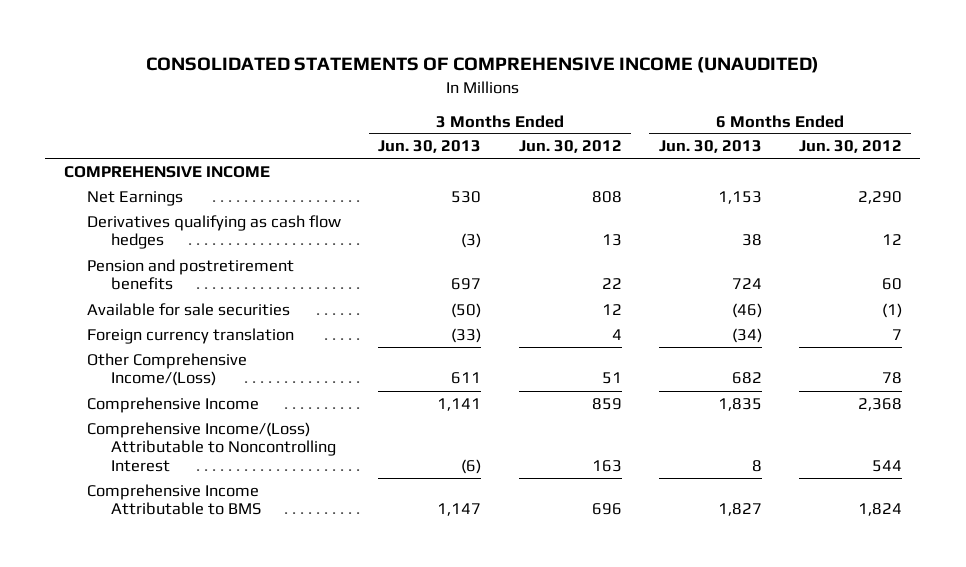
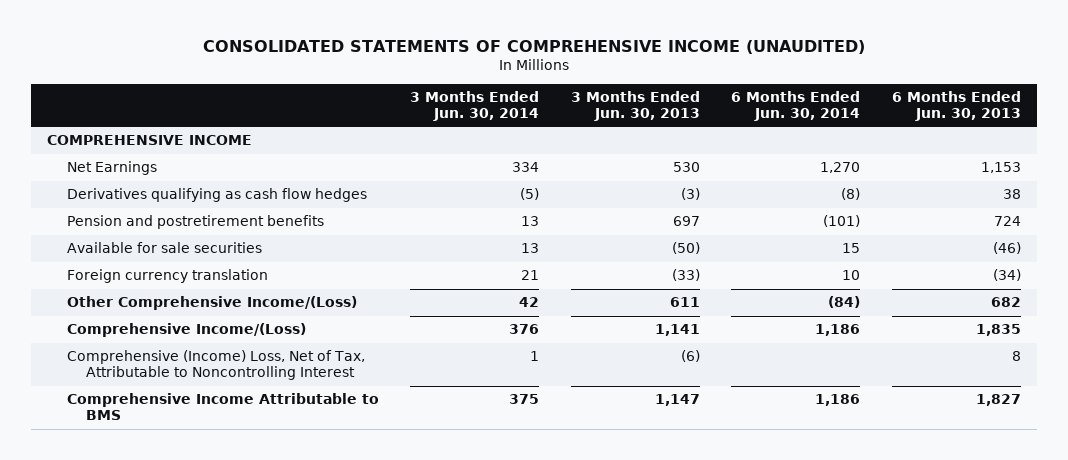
[518,140,622,154] Jun. 30, 2012 -> none
[798,140,902,154] Jun. 30, 2012 -> none
none -> [410,90,540,122] 3 Months Ended Jun. 30, 2014
none -> [731,90,861,122] 6 Months Ended Jun. 30, 2014
[87,396,260,413] Comprehensive Income -> [66,323,306,338] Comprehensive Income/(Loss)
[87,421,336,473] Comprehensive Income/(Loss) Attributable to Noncontrolling Interest -> [66,350,365,381] Comprehensive (Income) Loss, Net of Tax, Attributable to Noncontrolling Interest

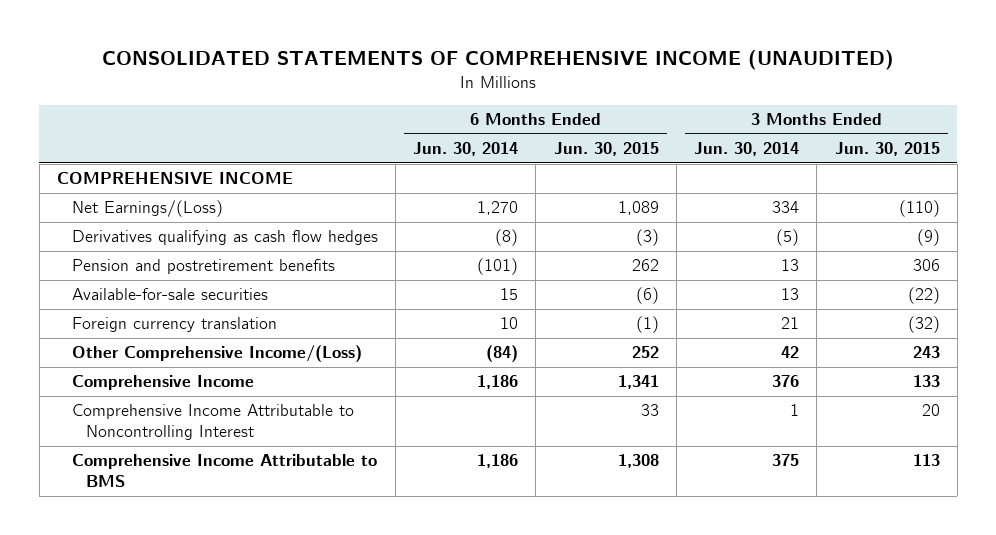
[570,90,700,122] 3 Months Ended Jun. 30, 2013 -> none
[892,90,1022,122] 6 Months Ended Jun. 30, 2013 -> none
none -> [553,141,659,156] Jun. 30, 2015
none -> [834,141,940,156] Jun. 30, 2015
[66,161,157,176] Net Earnings -> [71,200,223,218] Net Earnings/(Loss)
[66,242,262,254] Available for sale securities -> [71,288,268,301] Available-for-sale securities
[66,323,306,338] Comprehensive Income/(Loss) -> [71,375,254,391] Comprehensive Income
[66,350,365,381] Comprehensive (Income) Loss, Net of Tax, Attributable to Noncontrolling Interest -> [71,404,354,441] Comprehensive Income Attributable to Noncontrolling Interest

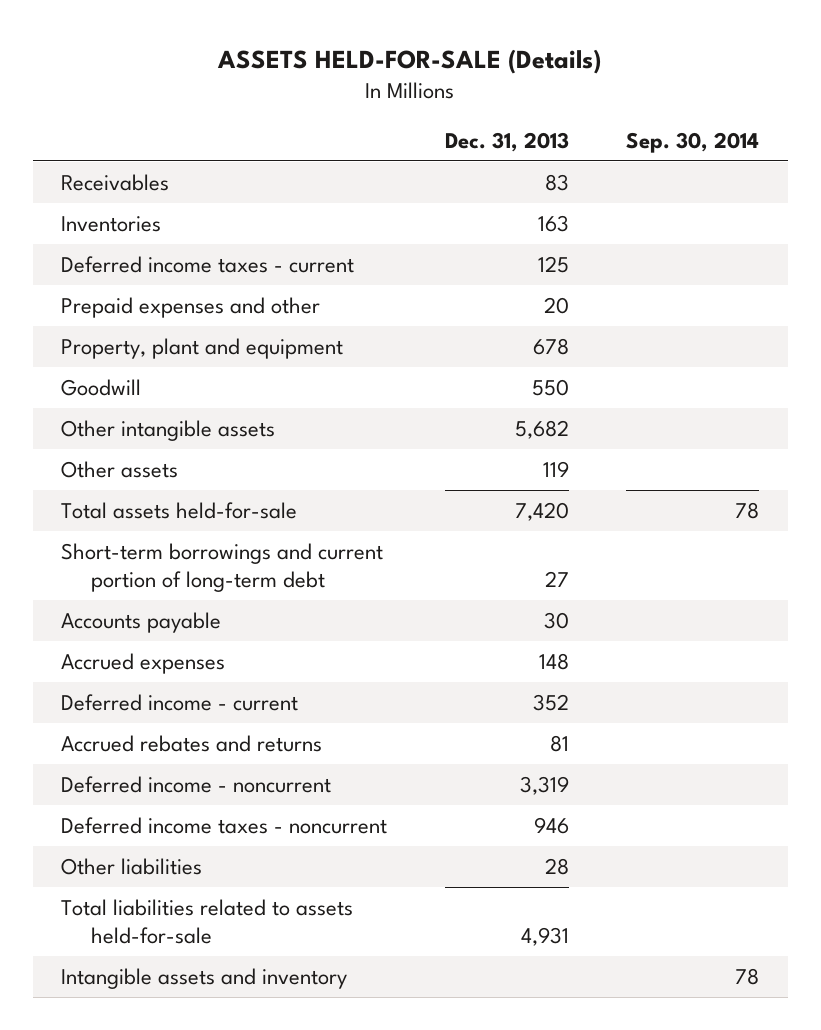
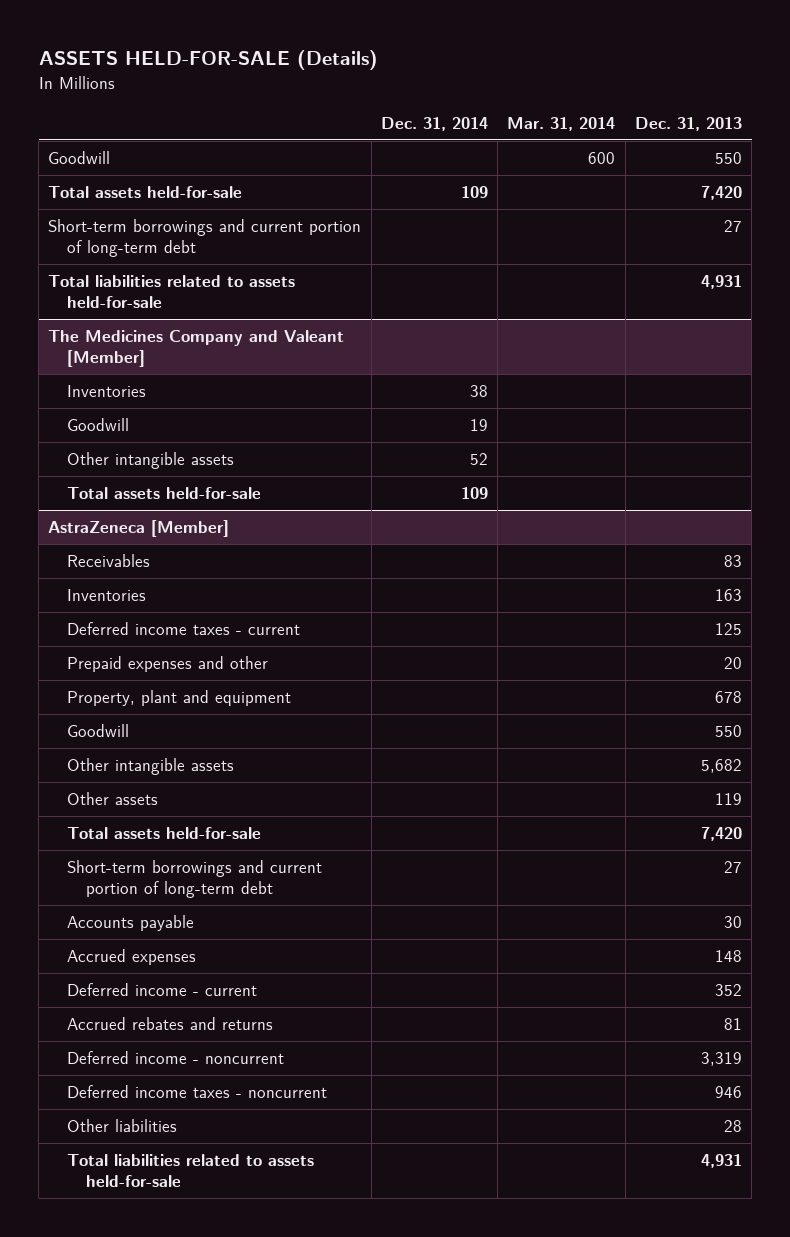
[626,131,760,153] Sep. 30, 2014 -> none
none -> [380,116,488,131] Dec. 31, 2014
none -> [507,116,616,131] Mar. 31, 2014
none -> [48,150,111,164] Goodwill
none -> [48,185,243,198] Total assets held-for-sale
none -> [48,218,362,258] Short-term borrowings and current portion of long-term debt
none -> [48,274,296,309] Total liabilities related to assets held-for-sale
none -> [48,329,345,368] The Medicines Company and Valeant [Member]
none -> [67,384,147,397] Inventories
none -> [67,417,130,431] Goodwill
none -> [67,451,235,469] Other intangible assets
none -> [67,486,262,499] Total assets held-for-sale
none -> [48,519,230,537] AstraZeneca [Member]
[61,967,348,989] Intangible assets and inventory -> none

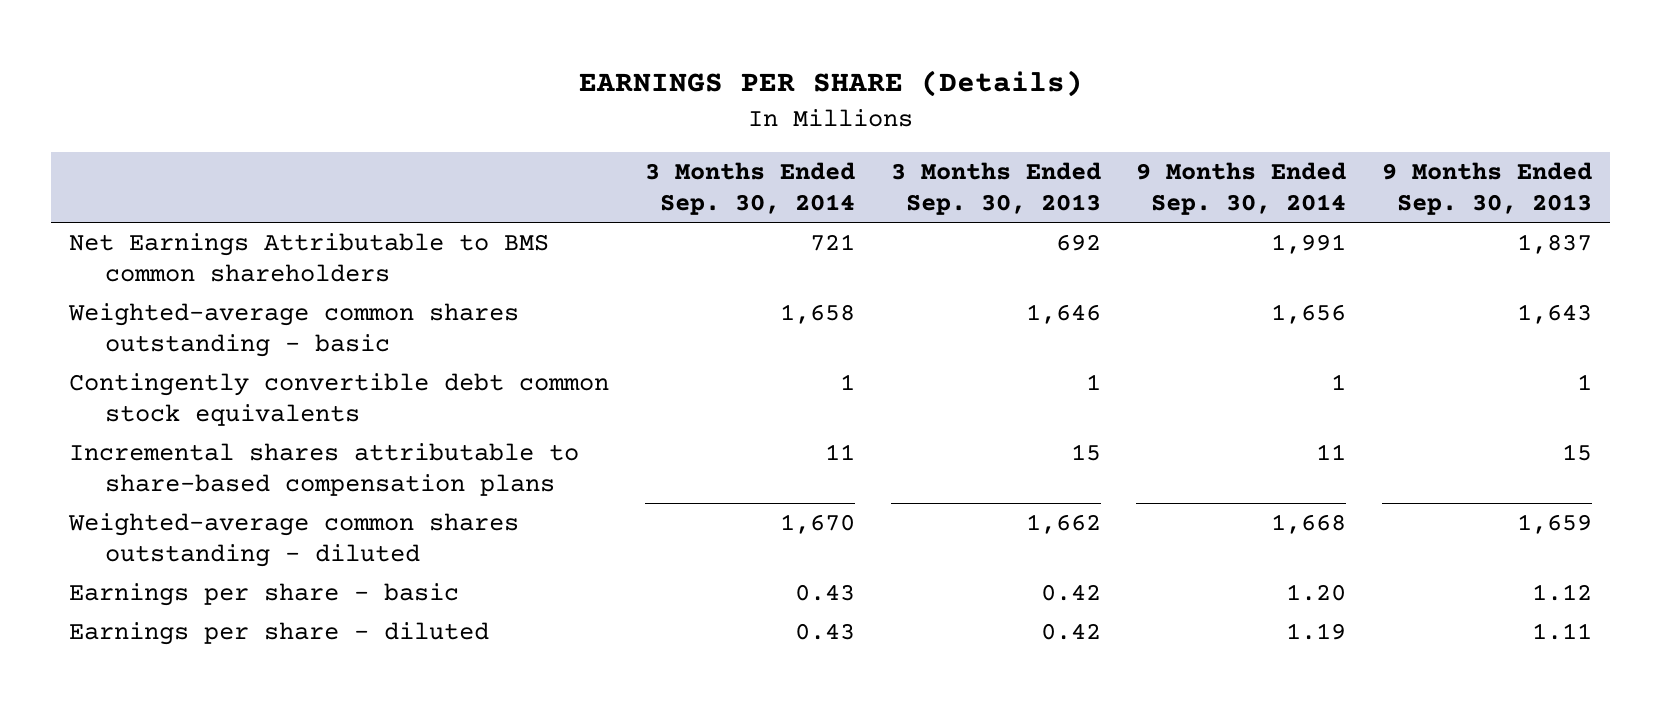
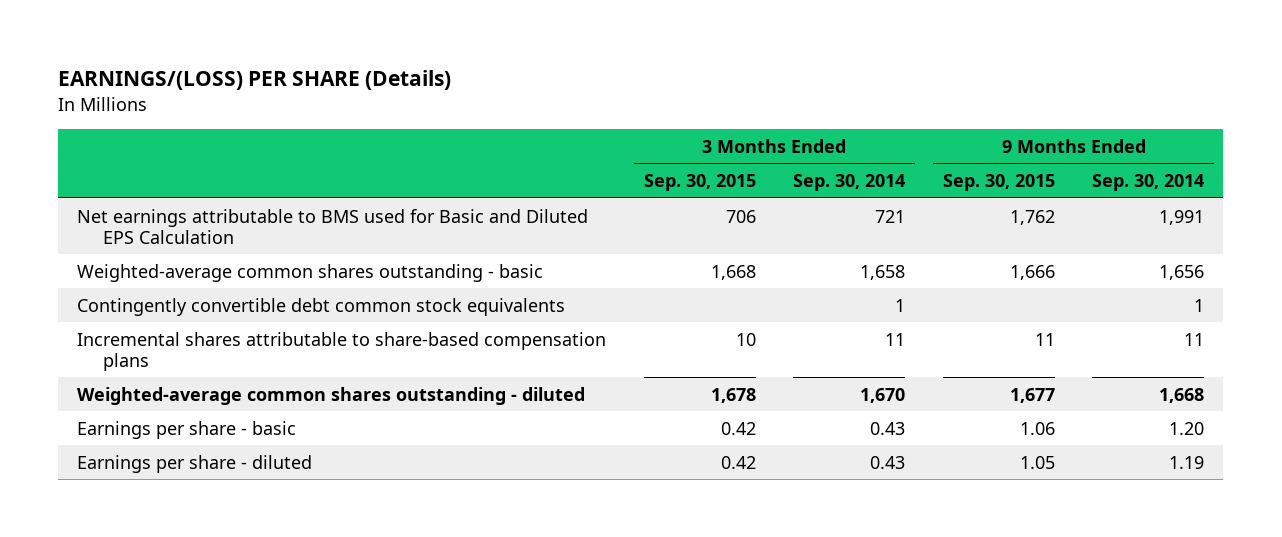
[578,70,1083,98] EARNINGS PER SHARE (Details) -> [58,70,452,91] EARNINGS/(LOSS) PER SHARE (Details)
[890,161,1101,215] 3 Months Ended Sep. 30, 2013 -> none
[1381,161,1592,215] 9 Months Ended Sep. 30, 2013 -> none
none -> [643,174,756,192] Sep. 30, 2015
none -> [942,174,1055,192] Sep. 30, 2015
[69,233,550,283] Net Earnings Attributable to BMS common shareholders -> [77,208,589,244] Net earnings attributable to BMS used for Basic and Diluted EPS Calculation

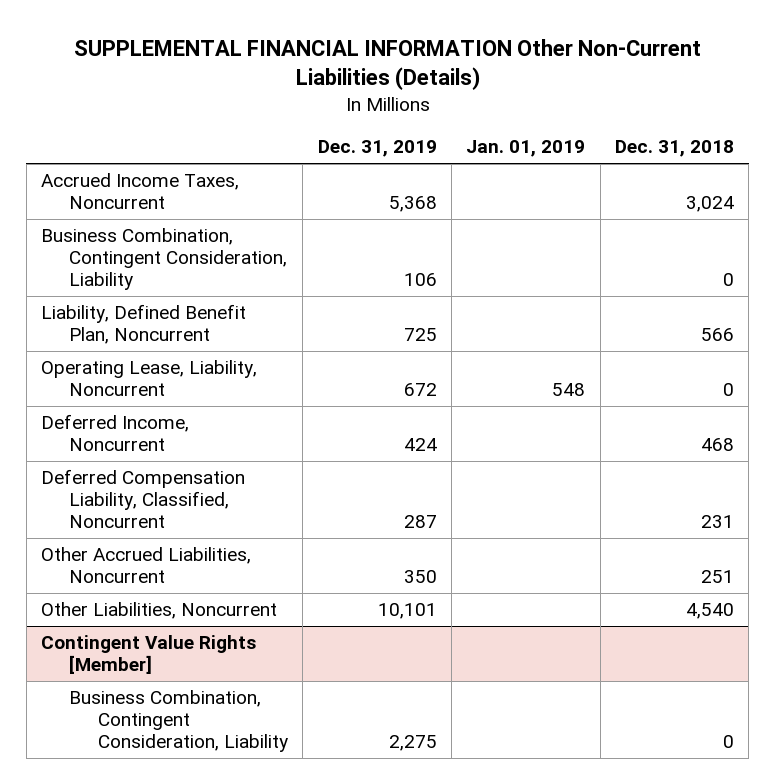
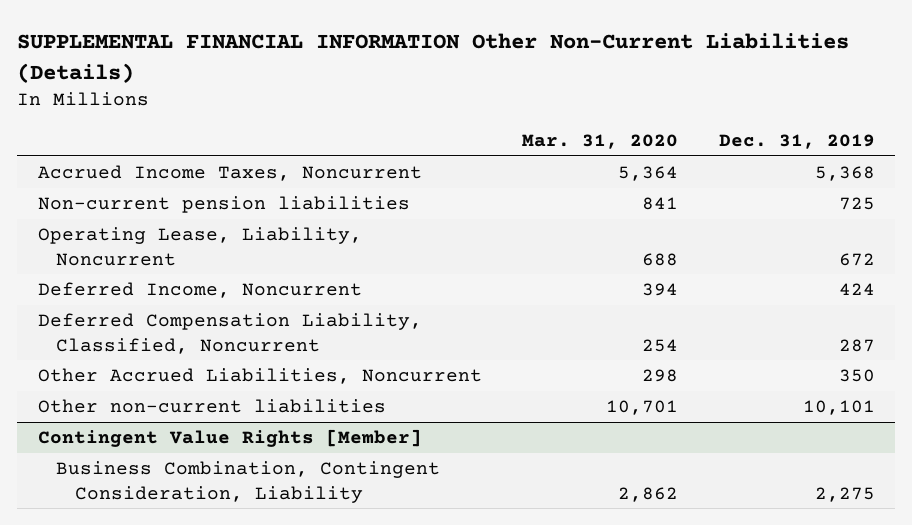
[466,140,586,158] Jan. 01, 2019 -> none
[614,140,734,158] Dec. 31, 2018 -> none
none -> [522,134,679,150] Mar. 31, 2020
[41,228,288,291] Business Combination, Contingent Consideration, Liability -> none
[41,304,247,345] Liability, Defined Benefit Plan, Noncurrent -> [37,196,410,214] Non-current pension liabilities
[41,602,278,620] Other Liabilities, Noncurrent -> [37,399,386,414] Other non-current liabilities

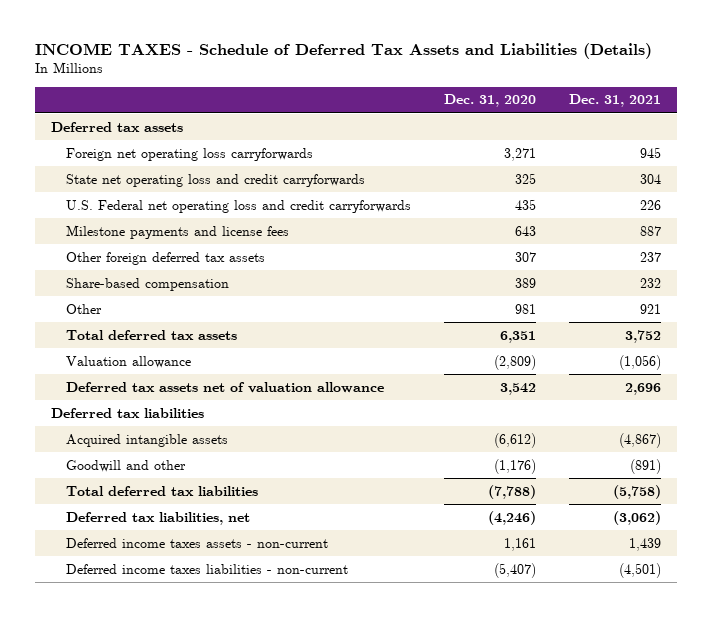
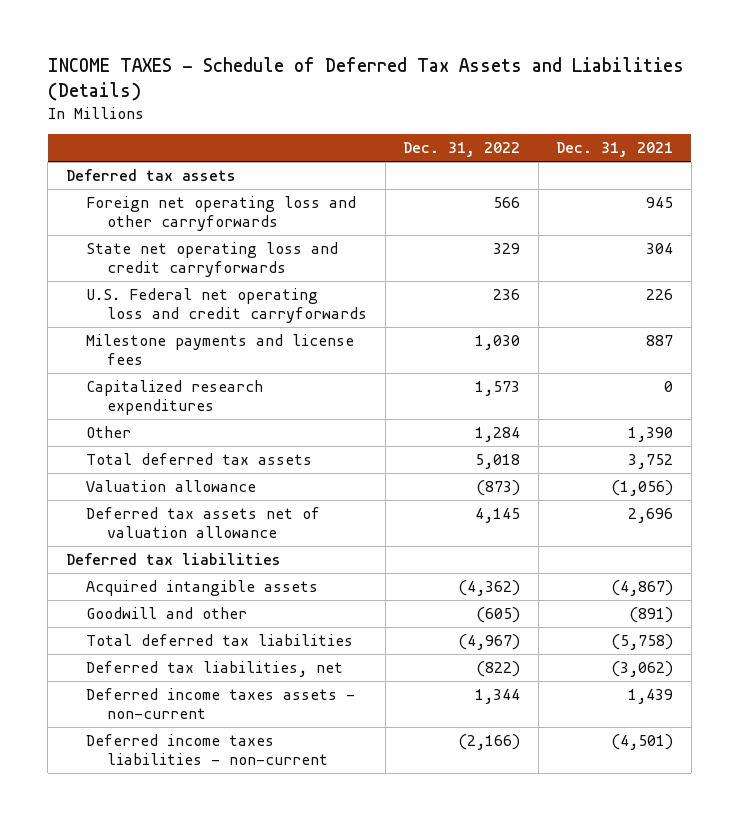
[443,94,536,108] Dec. 31, 2020 -> none
none -> [403,142,521,158] Dec. 31, 2022
[65,147,313,161] Foreign net operating loss carryforwards -> [86,195,357,232] Foreign net operating loss and other carryforwards
[65,251,265,265] Other foreign deferred tax assets -> none
[65,277,229,291] Share-based compensation -> none
none -> [86,379,264,416] Capitalized research expenditures
[639,303,661,314] 921 -> [628,426,674,442] 1,390

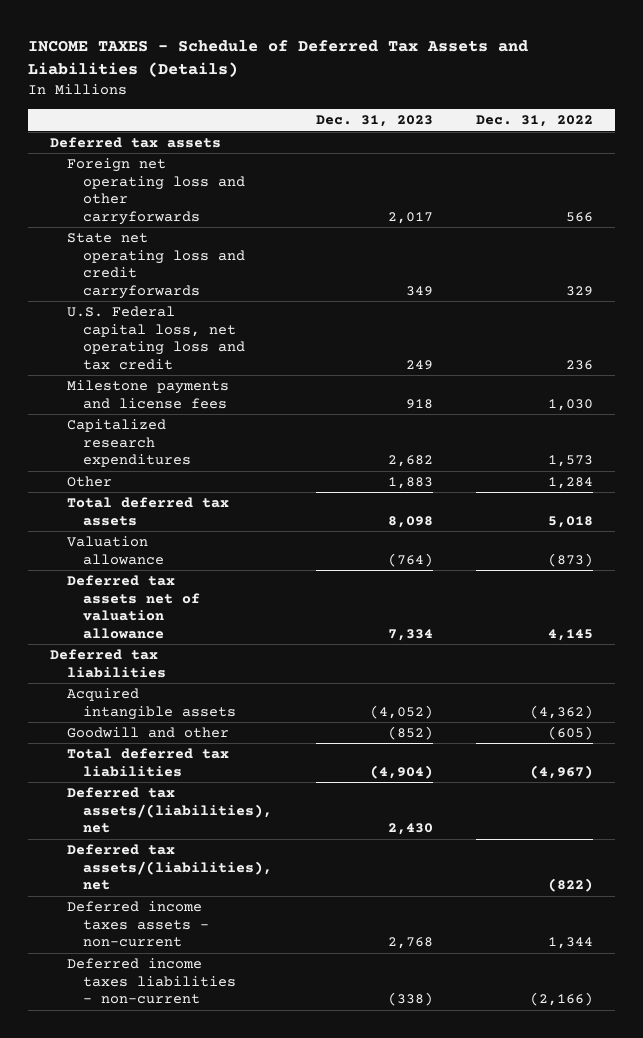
[556,142,674,158] Dec. 31, 2021 -> none
none -> [315,115,433,128] Dec. 31, 2023
[86,287,368,324] U.S. Federal net operating loss and credit carryforwards -> [66,306,246,370] U.S. Federal capital loss, net operating loss and tax credit
none -> [66,787,273,834] Deferred tax assets/(liabilities), net
[86,660,344,677] Deferred tax liabilities, net -> [66,844,273,891] Deferred tax assets/(liabilities), net

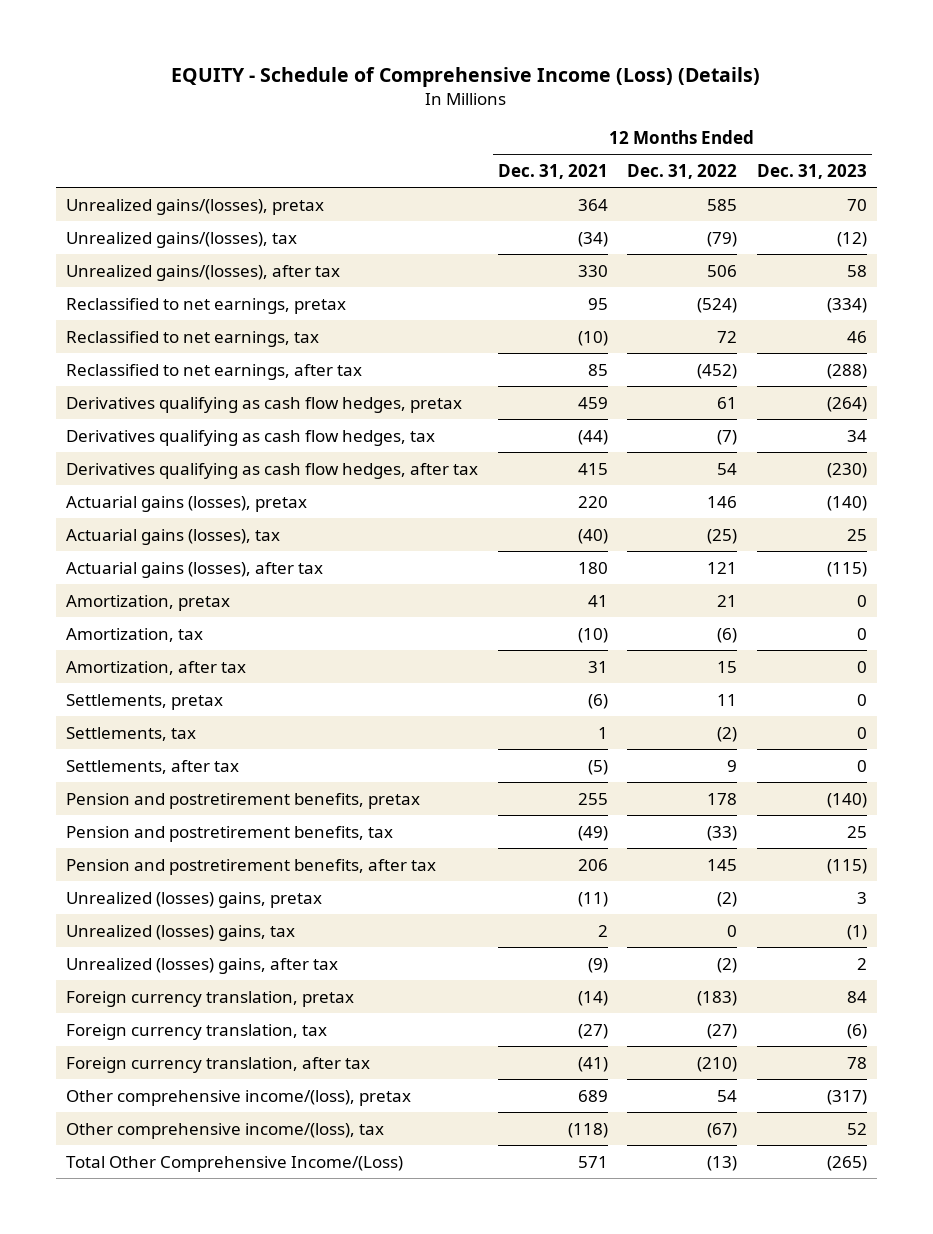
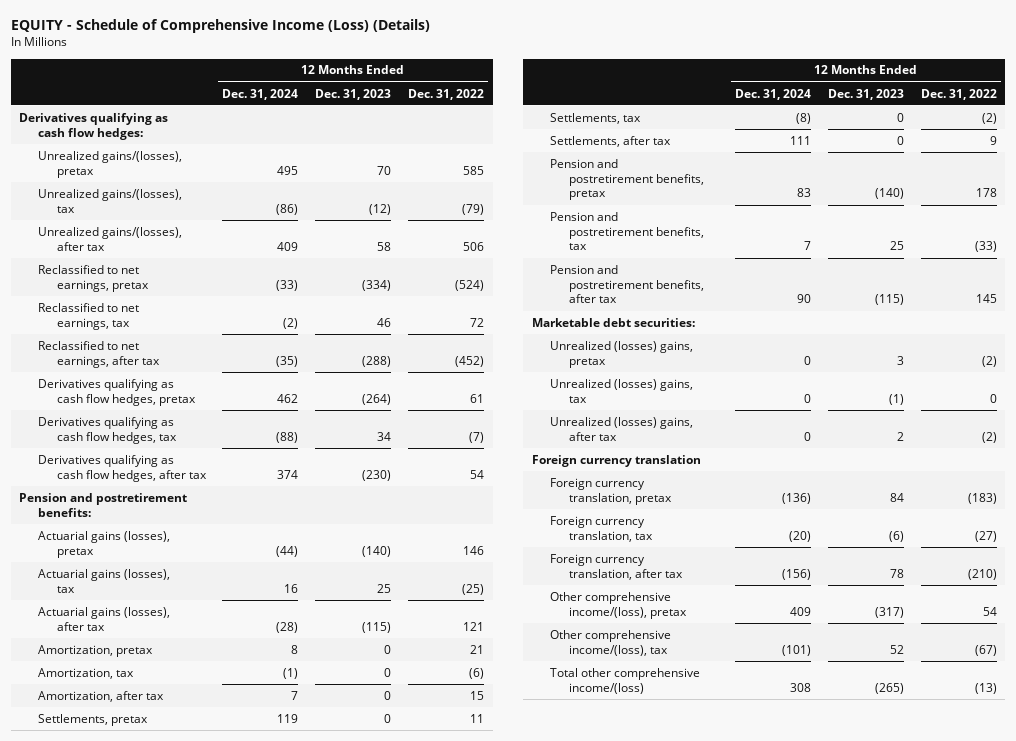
[497,163,608,179] Dec. 31, 2021 -> none
none -> [222,88,299,100] Dec. 31, 2024
none -> [19,112,169,140] Derivatives qualifying as cash flow hedges:
none -> [19,492,188,517] Pension and postretirement benefits:
none -> [531,317,695,327] Marketable debt securities:
none -> [531,454,701,467] Foreign currency translation
[65,1155,403,1172] Total Other Comprehensive Income/(Loss) -> [550,667,701,694] Total other comprehensive income/(loss)

